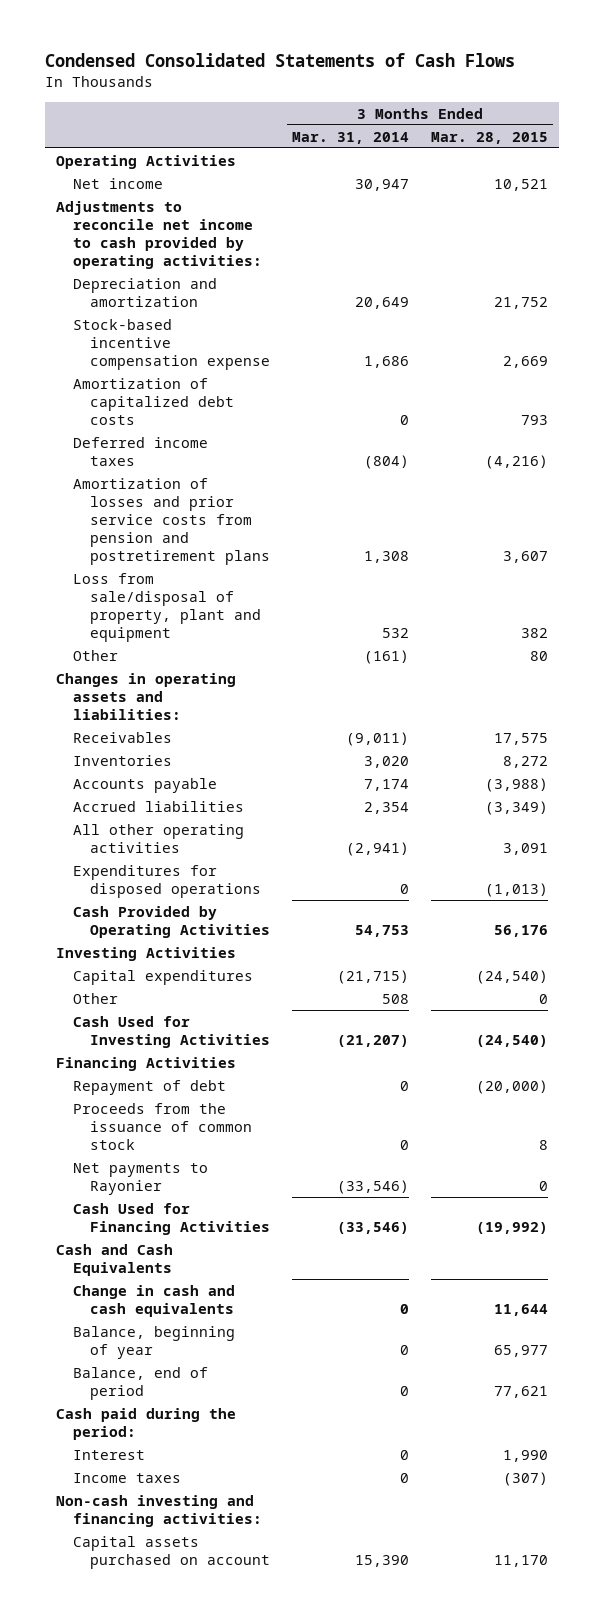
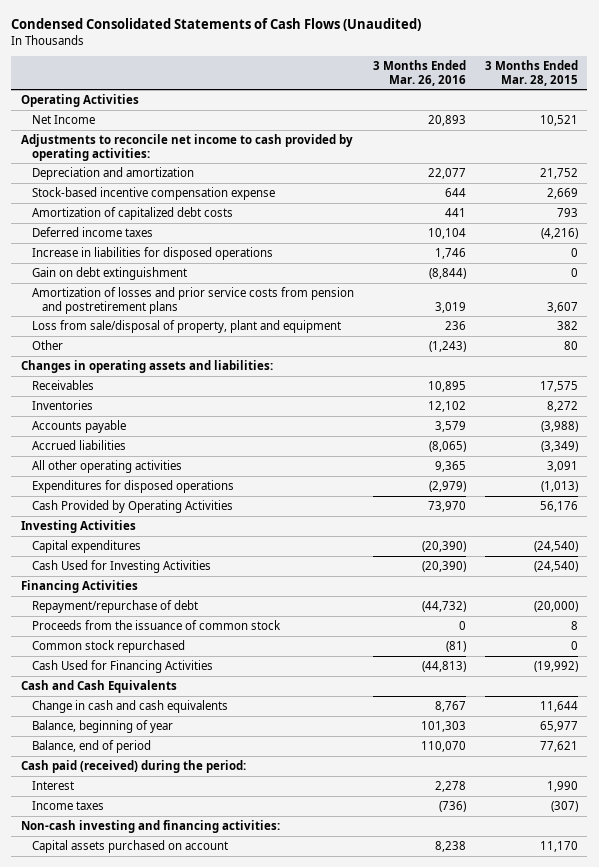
[44,53,515,68] Condensed Consolidated Statements of Cash Flows -> [11,18,422,32] Condensed Consolidated Statements of Cash Flows (Unaudited)
[292,131,410,144] Mar. 31, 2014 -> none
none -> [372,59,466,86] 3 Months Ended Mar. 26, 2016
[72,177,163,189] Net income -> [31,114,95,124] Net Income
none -> [31,246,273,260] Increase in liabilities for disposed operations
none -> [31,266,187,280] Gain on debt extinguishment
[72,992,118,1004] Other -> none
[72,1079,226,1095] Repayment of debt -> [31,599,198,613] Repayment/repurchase of debt
[72,1162,208,1195] Net payments to Rayonier -> none
none -> [31,639,185,653] Common stock repurchased
[55,1407,236,1440] Cash paid during the period: -> [20,759,246,773] Cash paid (received) during the period:

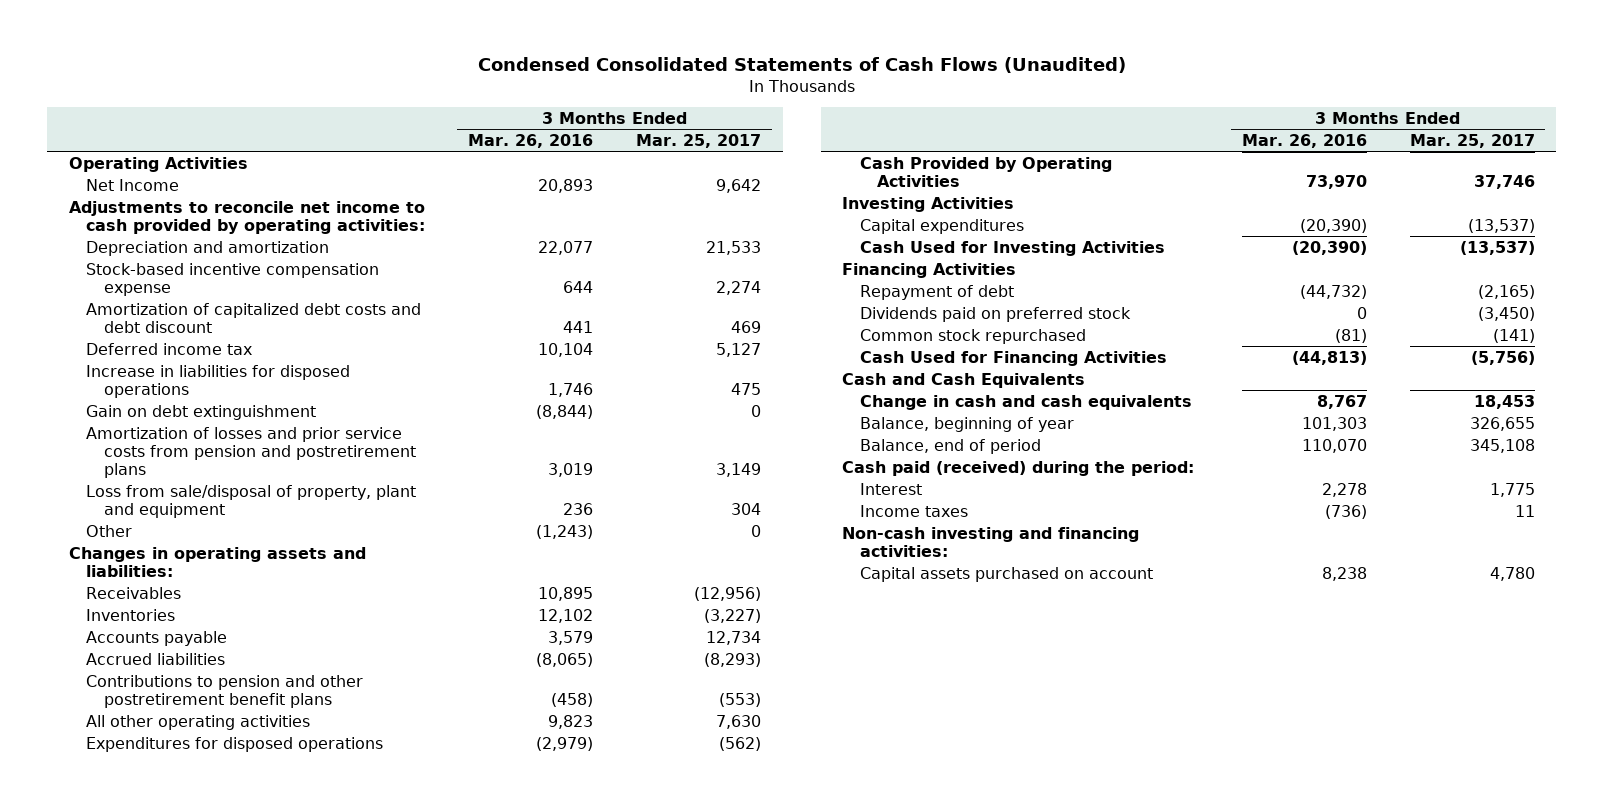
[484,59,578,86] 3 Months Ended Mar. 28, 2015 -> none
none -> [636,133,762,148] Mar. 25, 2017
[31,206,233,220] Amortization of capitalized debt costs -> [86,302,422,333] Amortization of capitalized debt costs and debt discount
[31,226,153,237] Deferred income taxes -> [86,342,253,355] Deferred income tax
none -> [86,674,364,708] Contributions to pension and other postretirement benefit plans
[434,460,466,472] 9,365 -> [548,714,594,729] 9,823
[31,619,281,630] Proceeds from the issuance of common stock -> none
[31,599,198,613] Repayment/repurchase of debt -> [859,284,1014,300] Repayment of debt
none -> [859,306,1131,322] Dividends paid on preferred stock

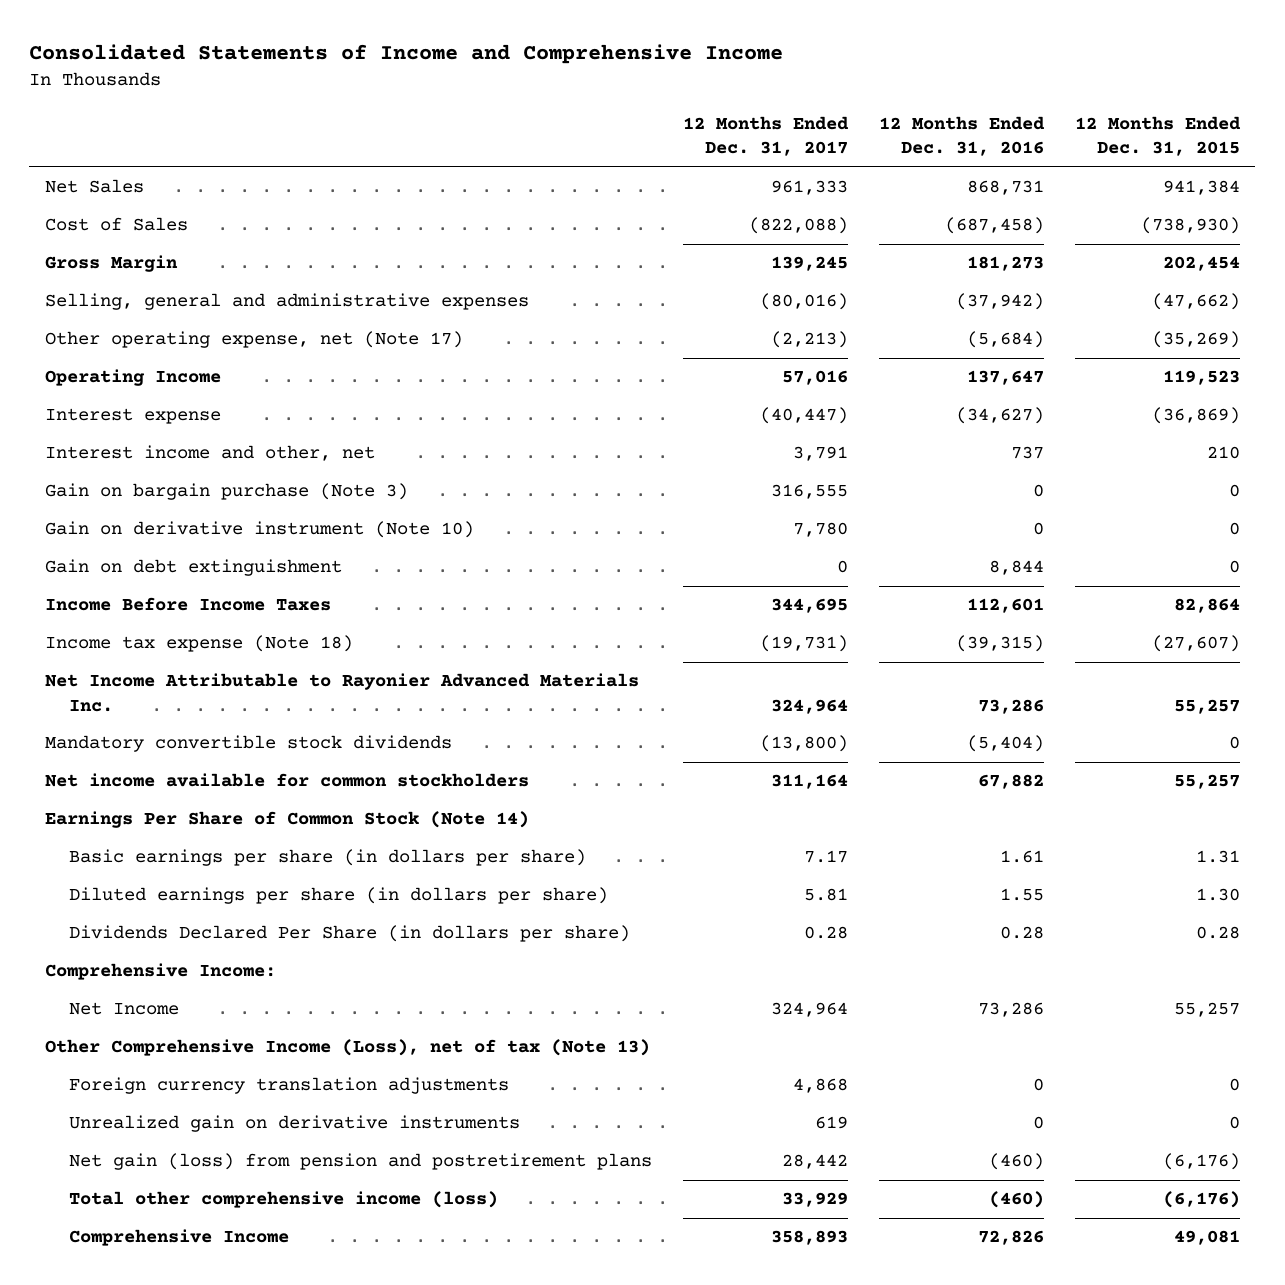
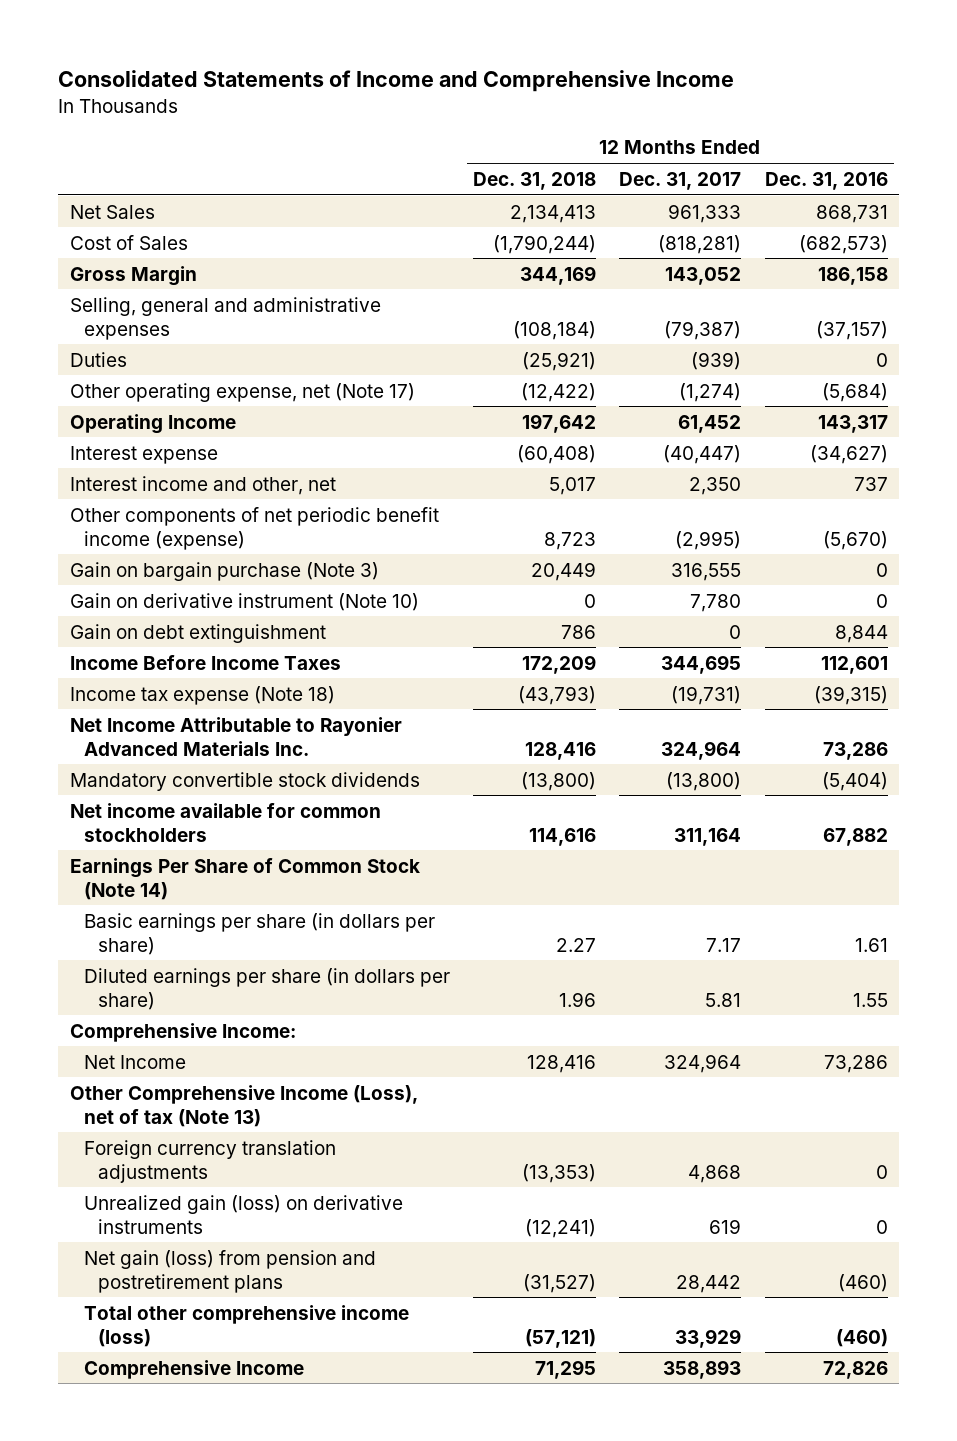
[1074,115,1241,157] 12 Months Ended Dec. 31, 2015 -> none
none -> [473,171,597,190] Dec. 31, 2018
[749,217,849,235] (822,088) -> [658,234,742,254] (818,281)
[944,217,1044,235] (687,458) -> [798,234,888,254] (682,573)
[771,256,849,272] 139,245 -> [665,266,742,285] 143,052
[966,256,1044,272] 181,273 -> [817,266,888,285] 186,158
[760,293,849,311] (80,016) -> [664,320,742,340] (79,387)
[955,293,1044,311] (37,942) -> [815,320,888,340] (37,157)
none -> [69,351,127,367] Duties
[771,331,849,349] (2,213) -> [679,382,742,402] (1,274)
[782,370,849,386] 57,016 -> [678,414,742,433] 61,452
[966,370,1044,386] 137,647 -> [817,414,888,433] 143,317
[793,446,849,462] 3,791 -> [689,476,742,495] 2,350
none -> [69,506,439,550] Other components of net periodic benefit income (expense)
[69,925,631,943] Dividends Declared Per Share (in dollars per share) -> none
[69,1115,521,1133] Unrealized gain on derivative instruments -> [83,1194,403,1234] Unrealized gain (loss) on derivative instruments

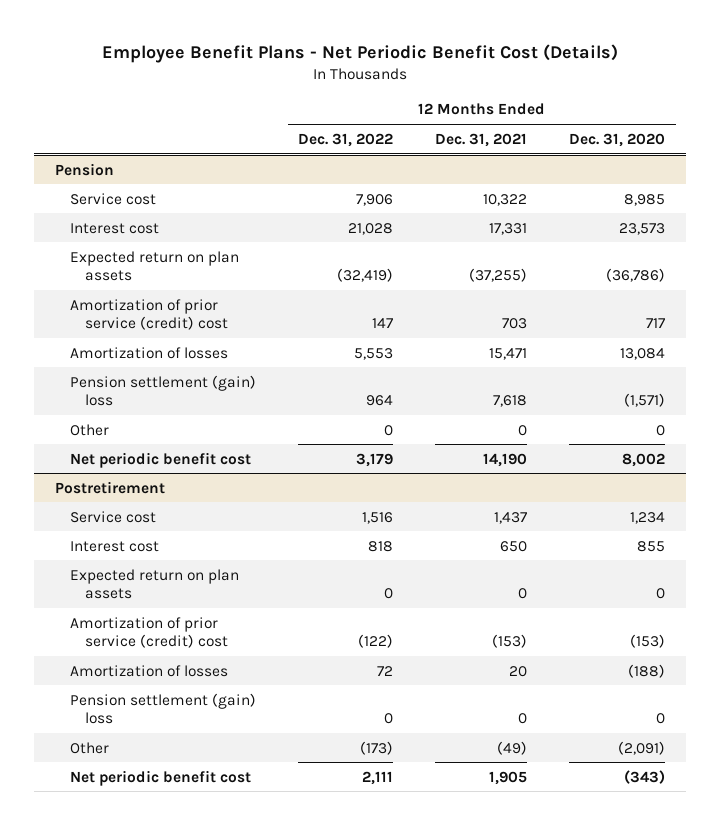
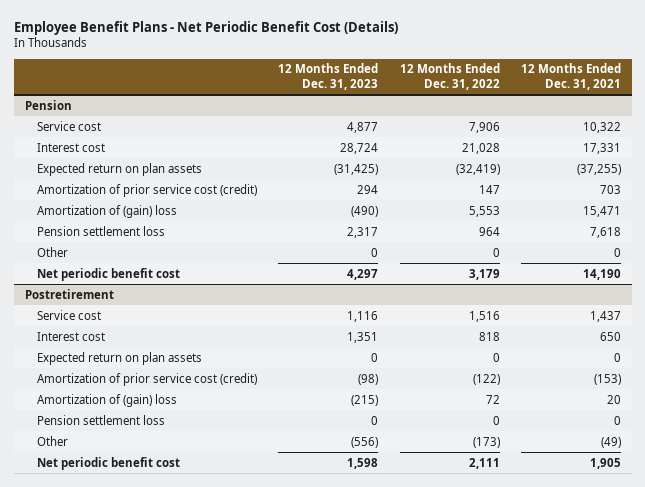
[569,132,666,147] Dec. 31, 2020 -> none
none -> [278,63,379,90] 12 Months Ended Dec. 31, 2023
[70,298,228,331] Amortization of prior service (credit) cost -> [37,183,258,197] Amortization of prior service cost (credit)
[70,346,229,359] Amortization of losses -> [37,204,178,218] Amortization of (gain) loss
[70,374,257,407] Pension settlement (gain) loss -> [37,225,166,236] Pension settlement loss
[70,616,228,649] Amortization of prior service (credit) cost -> [37,372,258,386] Amortization of prior service cost (credit)
[70,664,229,677] Amortization of losses -> [37,393,178,407] Amortization of (gain) loss
[70,692,257,725] Pension settlement (gain) loss -> [37,414,166,425] Pension settlement loss

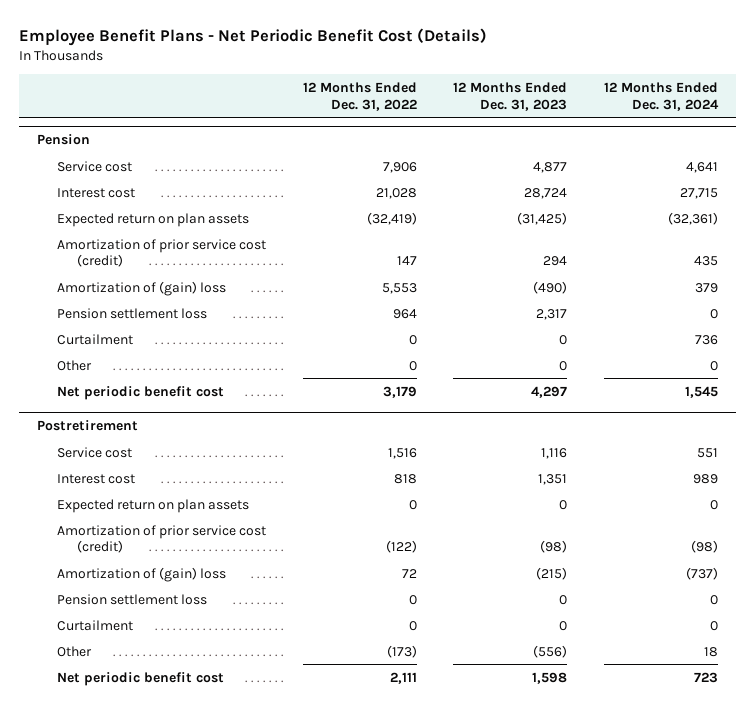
[520,63,621,90] 12 Months Ended Dec. 31, 2021 -> none
none -> [603,82,719,111] 12 Months Ended Dec. 31, 2024
none -> [56,333,133,345] Curtailment
none -> [56,619,133,631] Curtailment

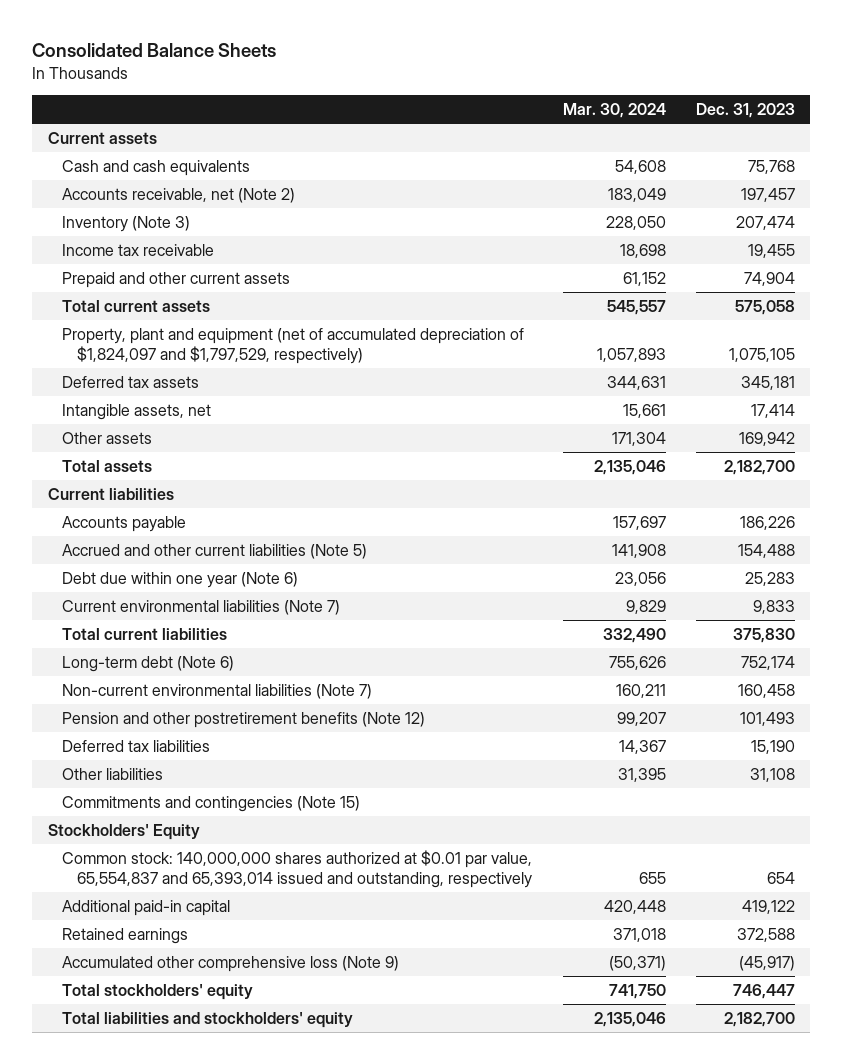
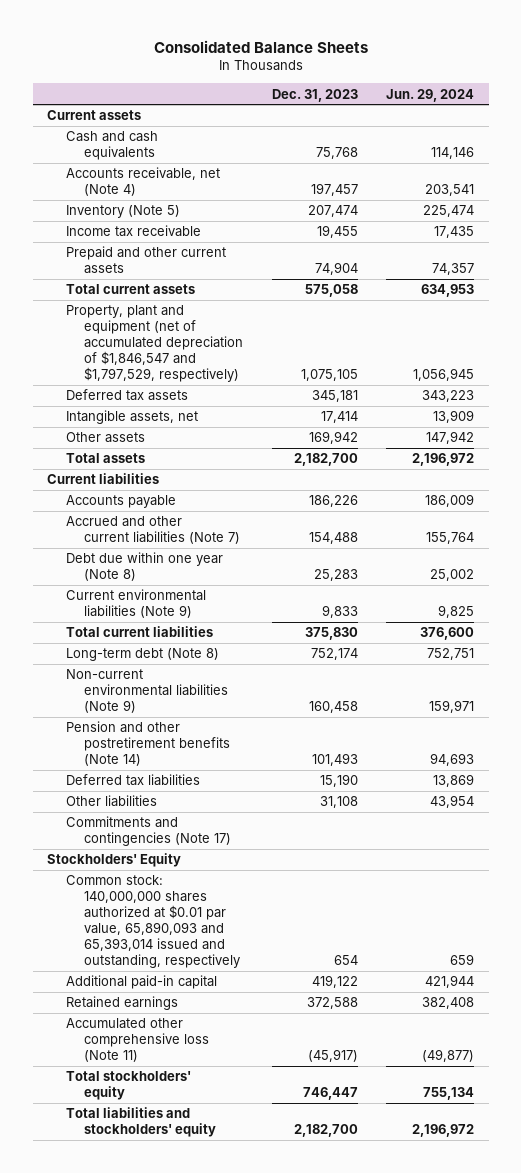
[562,102,666,118] Mar. 30, 2024 -> none
none -> [386,88,475,102] Jun. 29, 2024
[62,187,296,203] Accounts receivable, net (Note 2) -> [65,167,220,197] Accounts receivable, net (Note 4)
[62,215,191,232] Inventory (Note 3) -> [65,205,180,219] Inventory (Note 5)
[62,327,525,365] Property, plant and equipment (net of accumulated depreciation of $1,824,097 and $1,797,529, respectively) -> [65,305,244,383] Property, plant and equipment (net of accumulated depreciation of $1,846,547 and $1,797,529, respectively)
[62,543,368,559] Accrued and other current liabilities (Note 5) -> [65,516,241,545] Accrued and other current liabilities (Note 7)
[62,571,299,588] Debt due within one year (Note 6) -> [65,552,223,582] Debt due within one year (Note 8)
[62,599,341,615] Current environmental liabilities (Note 7) -> [65,589,206,619] Current environmental liabilities (Note 9)
[62,655,235,672] Long-term debt (Note 6) -> [65,648,219,662] Long-term debt (Note 8)
[62,683,373,699] Non-current environmental liabilities (Note 7) -> [65,669,229,714] Non-current environmental liabilities (Note 9)
[62,711,426,728] Pension and other postretirement benefits (Note 12) -> [65,721,231,767] Pension and other postretirement benefits (Note 14)
[62,795,361,812] Commitments and contingencies (Note 15) -> [65,816,232,847] Commitments and contingencies (Note 17)
[62,849,533,889] Common stock: 140,000,000 shares authorized at $0.01 par value, 65,554,837 and 65,393,014 issued and outstanding, respectively -> [65,875,241,969] Common stock: 140,000,000 shares authorized at $0.01 par value, 65,890,093 and 65,393,014 issued and outstanding, respectively
[62,955,400,972] Accumulated other comprehensive loss (Note 9) -> [65,1018,210,1063] Accumulated other comprehensive loss (Note 11)

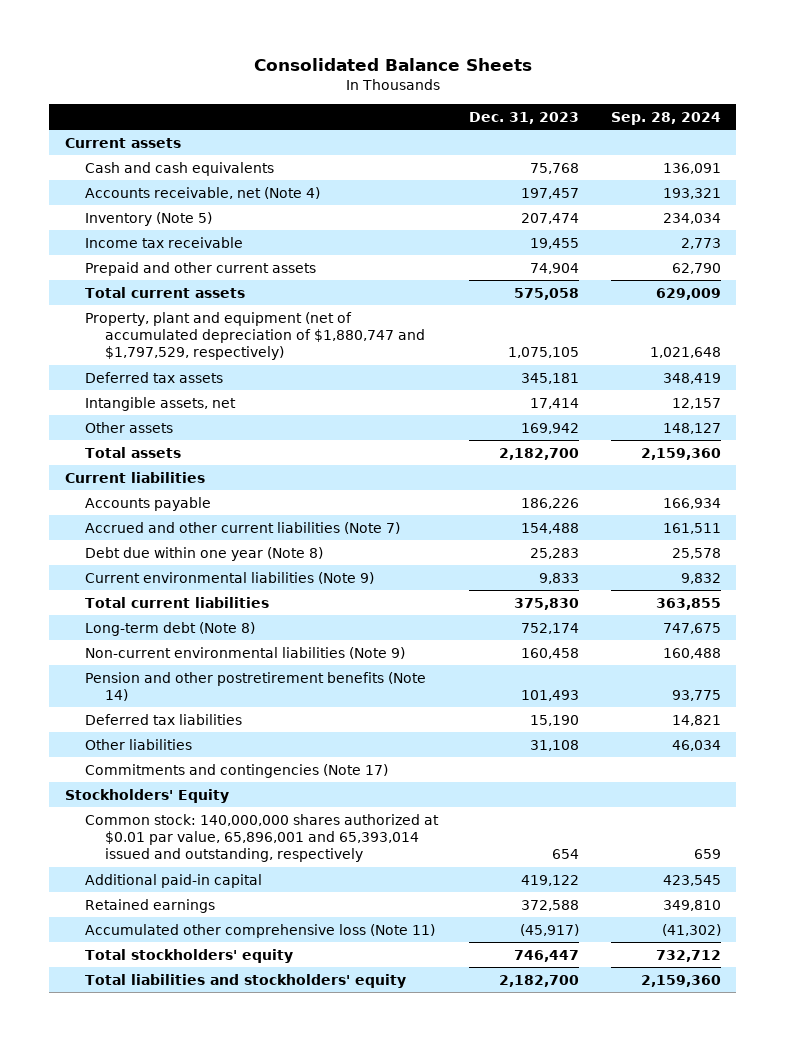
[386,88,475,102] Jun. 29, 2024 -> none
none -> [610,112,721,126] Sep. 28, 2024
[65,305,244,383] Property, plant and equipment (net of accumulated depreciation of $1,846,547 and $1,797,529, respectively) -> [84,311,425,361] Property, plant and equipment (net of accumulated depreciation of $1,880,747 and $1,797,529, respectively)
[65,875,241,969] Common stock: 140,000,000 shares authorized at $0.01 par value, 65,890,093 and 65,393,014 issued and outstanding, respectively -> [84,813,439,863] Common stock: 140,000,000 shares authorized at $0.01 par value, 65,896,001 and 65,393,014 issued and outstanding, respectively

